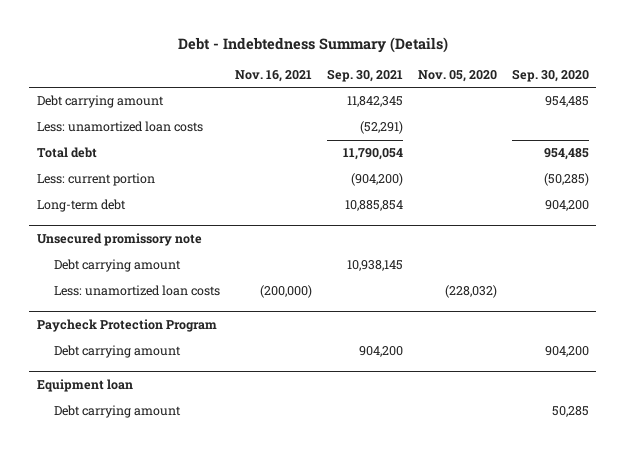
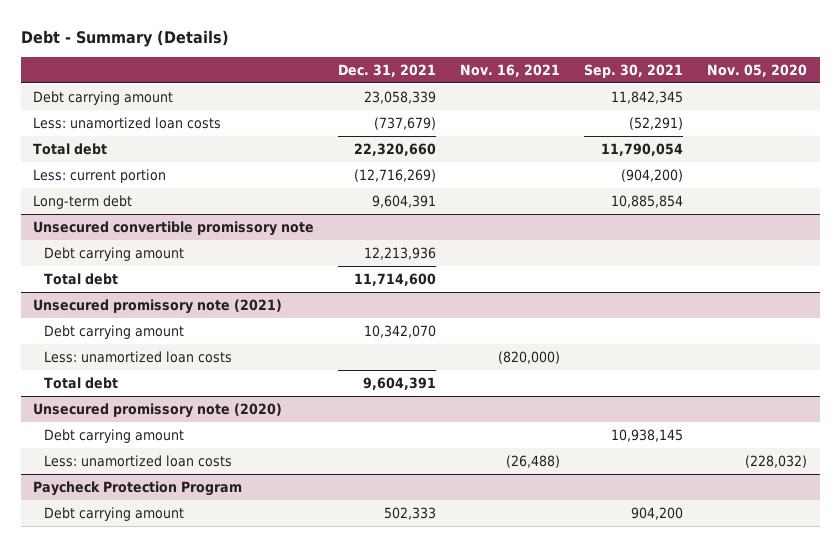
[177,36,448,53] Debt - Indebtedness Summary (Details) -> [20,29,229,47] Debt - Summary (Details)
[511,69,589,83] Sep. 30, 2020 -> none
none -> [337,63,436,77] Dec. 31, 2021
none -> [32,221,314,237] Unsecured convertible promissory note
none -> [44,247,185,262] Debt carrying amount
none -> [44,273,119,286] Total debt
none -> [32,299,282,315] Unsecured promissory note (2021)
none -> [44,325,185,340] Debt carrying amount
none -> [44,351,233,364] Less: unamortized loan costs
none -> [44,377,119,390] Total debt
[36,233,202,247] Unsecured promissory note -> [32,403,282,419] Unsecured promissory note (2020)
[259,285,312,299] (200,000) -> [506,455,561,469] (26,488)
[36,379,133,393] Equipment loan -> none
[53,405,181,419] Debt carrying amount -> none

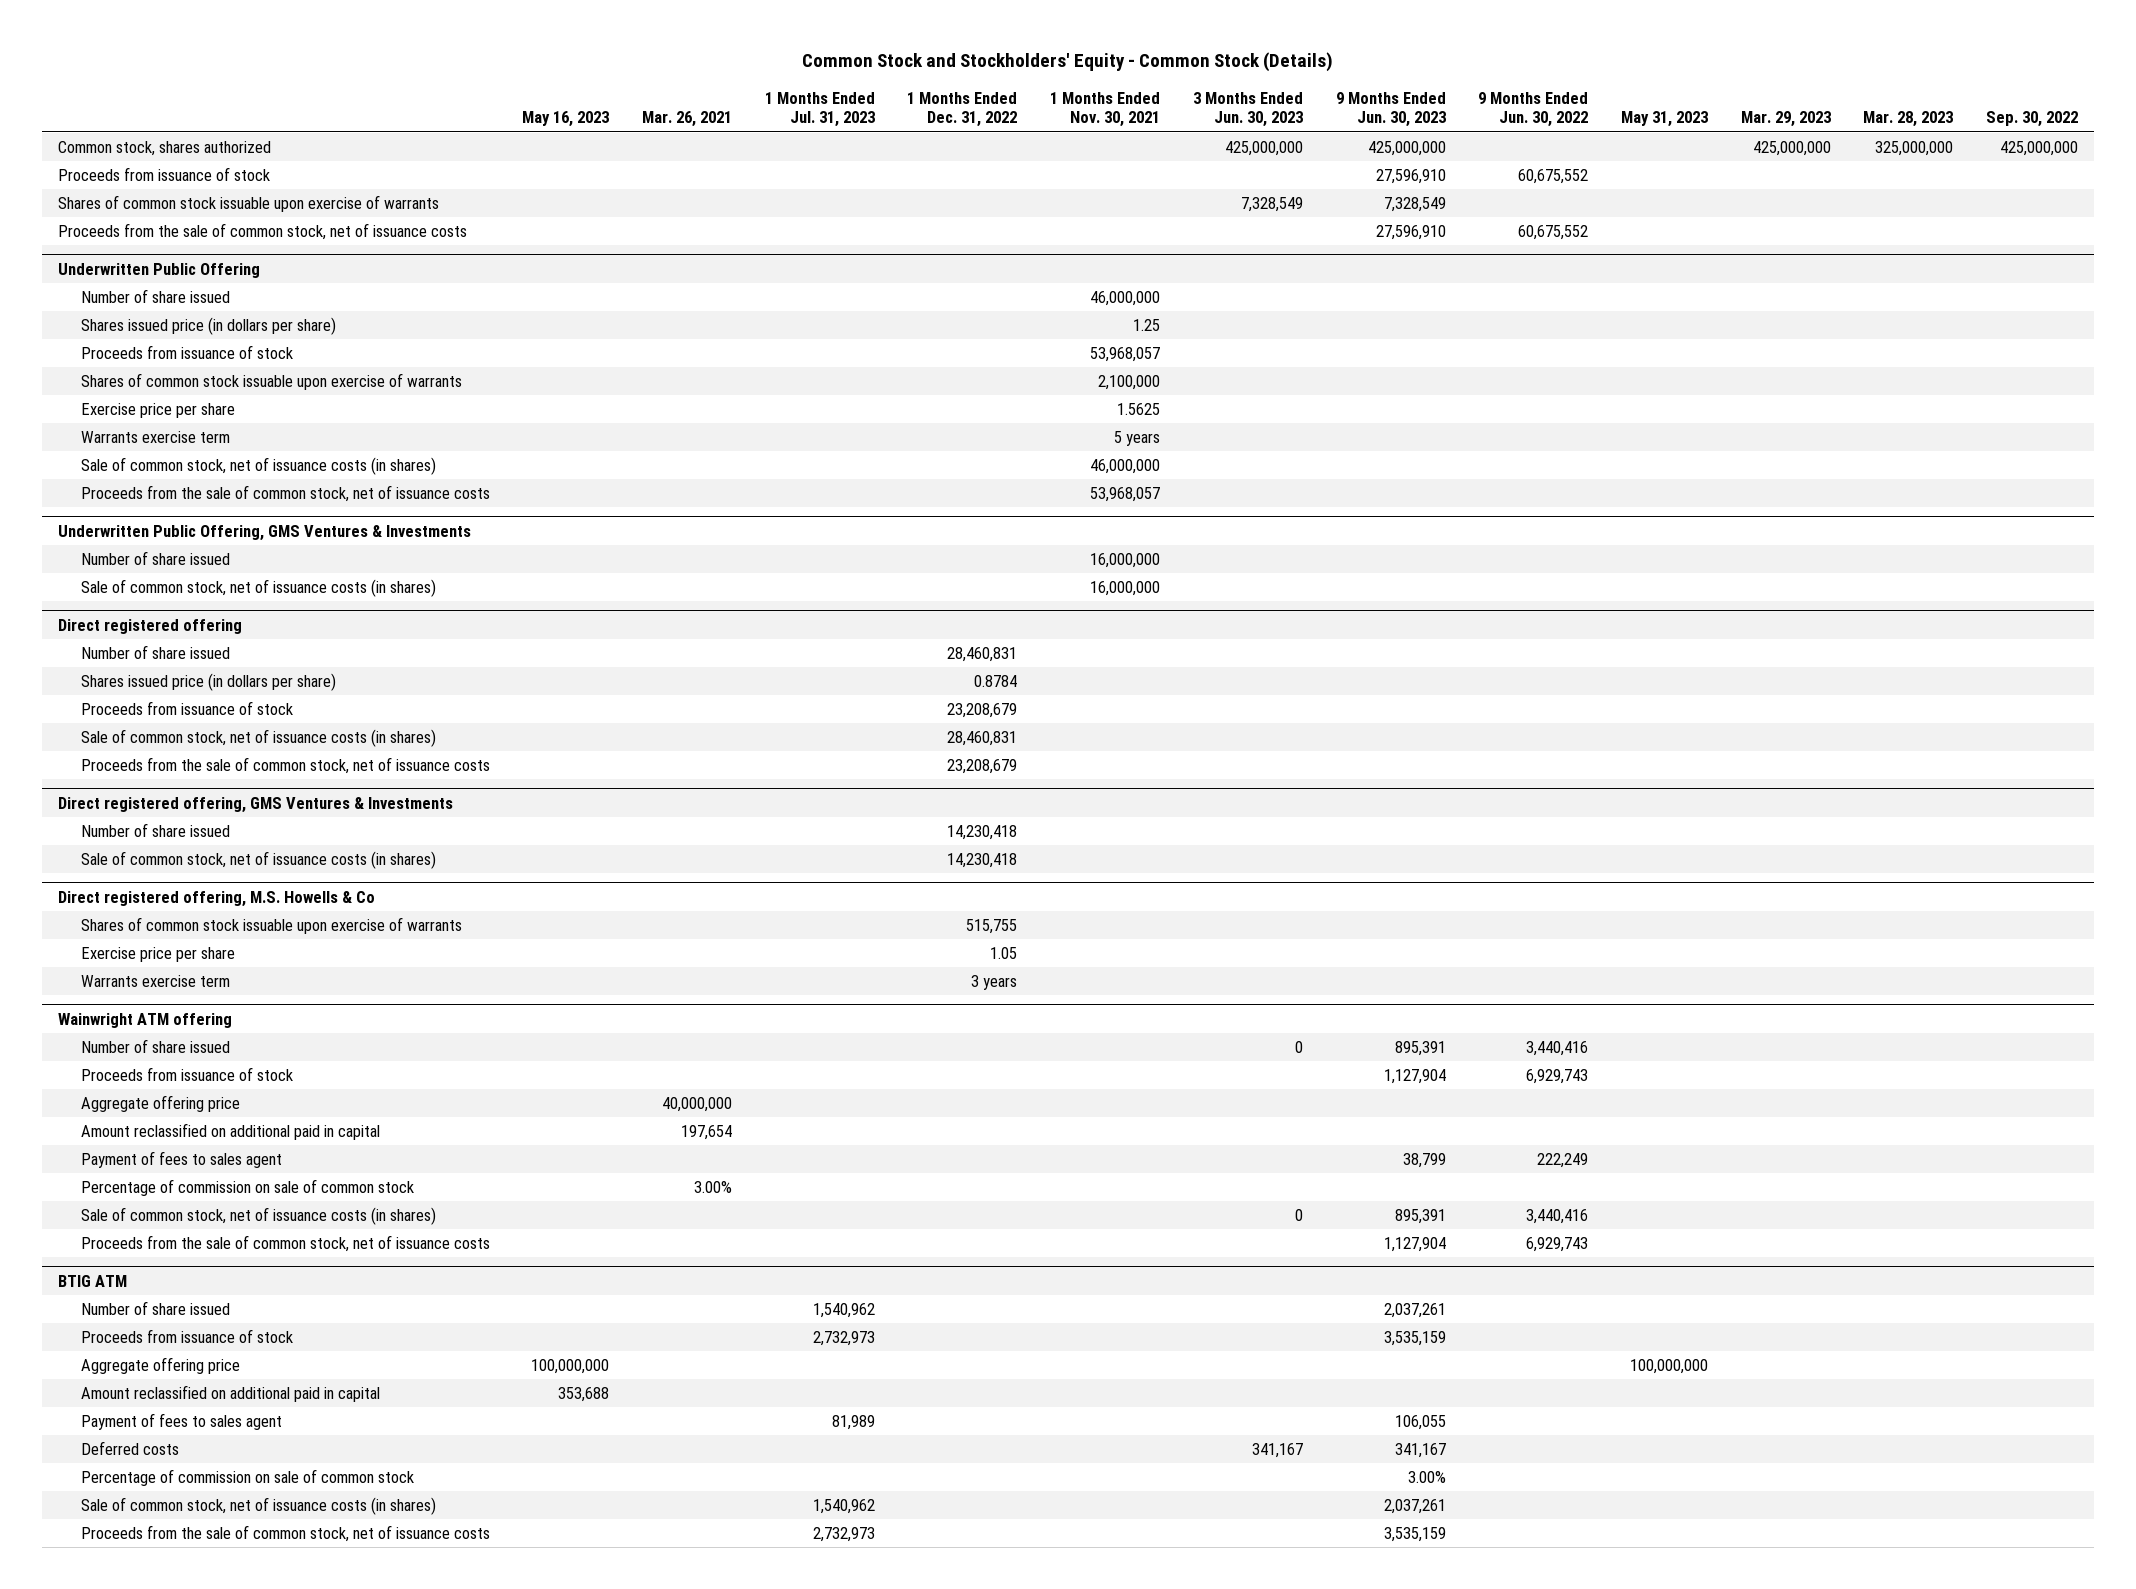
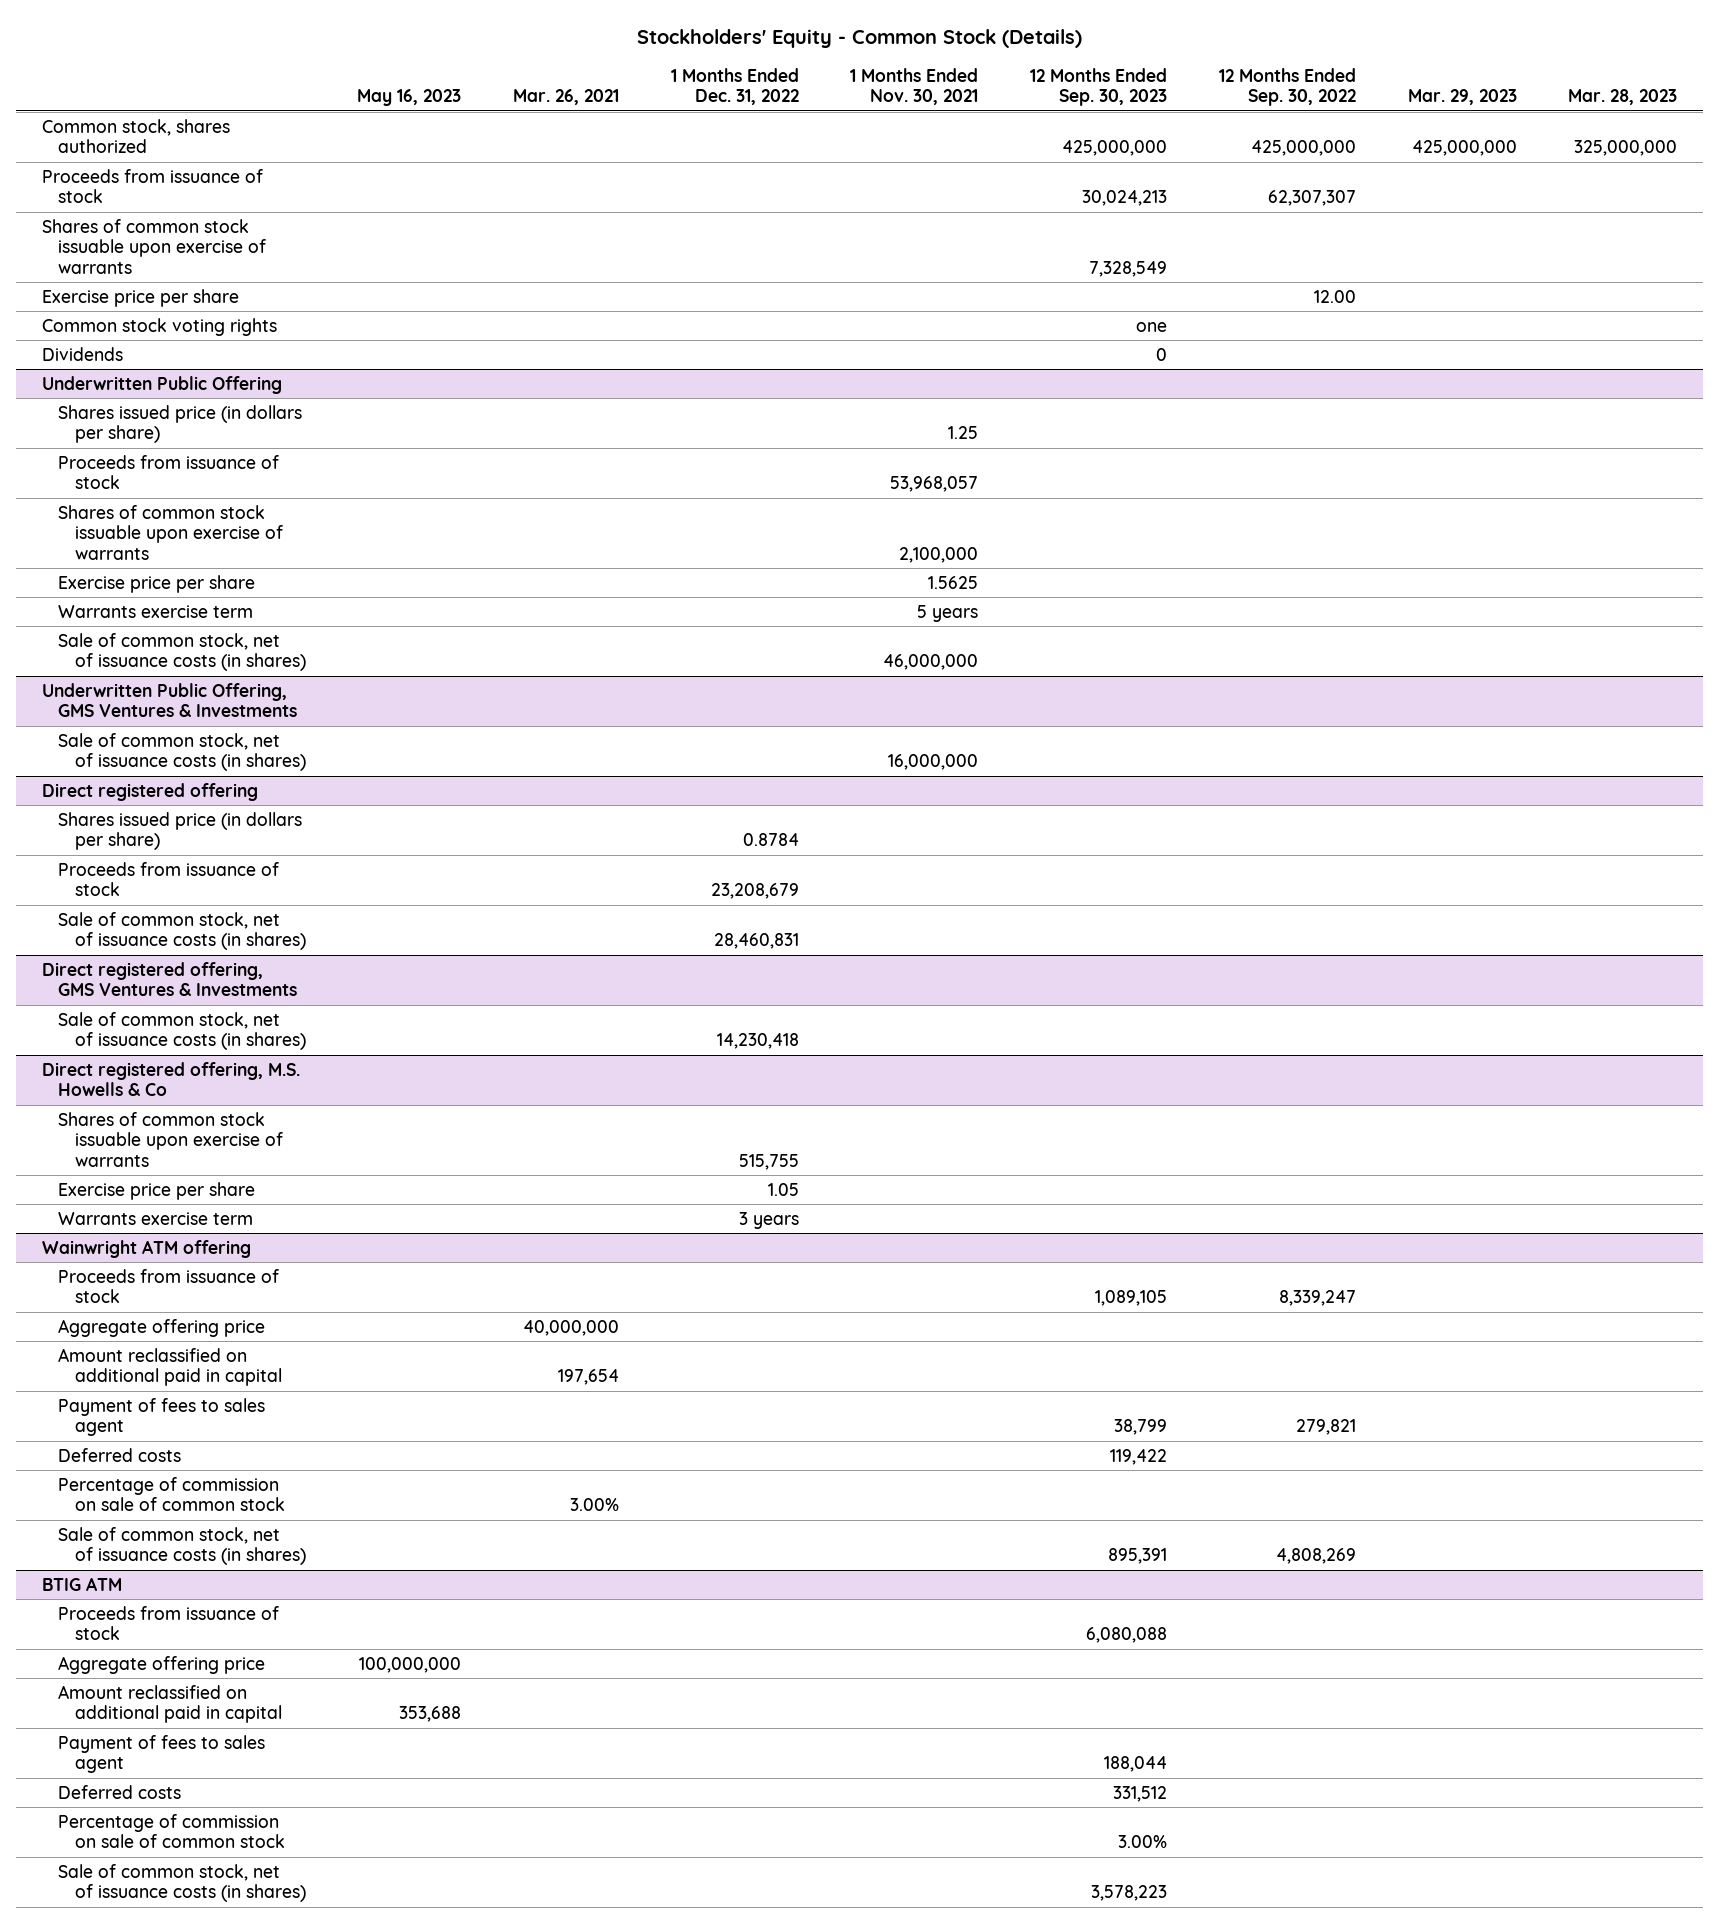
[801,52,1333,73] Common Stock and Stockholders' Equity - Common Stock (Details) -> [636,28,1082,48] Stockholders' Equity - Common Stock (Details)
[764,91,875,128] 1 Months Ended Jul. 31, 2023 -> none
[1192,91,1303,128] 3 Months Ended Jun. 30, 2023 -> none
[1335,91,1446,128] 9 Months Ended Jun. 30, 2023 -> none
[1478,91,1589,128] 9 Months Ended Jun. 30, 2022 -> none
[1620,111,1708,128] May 31, 2023 -> none
[1986,111,2079,128] Sep. 30, 2022 -> none
none -> [1030,67,1168,107] 12 Months Ended Sep. 30, 2023
none -> [1218,67,1356,107] 12 Months Ended Sep. 30, 2022
[57,223,467,241] Proceeds from the sale of common stock, net of issuance costs -> none
none -> [42,288,240,307] Exercise price per share
none -> [42,317,278,336] Common stock voting rights
none -> [42,346,124,361] Dividends
[80,289,230,304] Number of share issued -> none
[80,485,490,503] Proceeds from the sale of common stock, net of issuance costs -> none
[80,551,230,566] Number of share issued -> none
[80,645,230,660] Number of share issued -> none
[80,757,490,775] Proceeds from the sale of common stock, net of issuance costs -> none
[80,823,230,838] Number of share issued -> none
[80,1039,230,1054] Number of share issued -> none
none -> [58,1447,182,1462] Deferred costs
[80,1235,490,1253] Proceeds from the sale of common stock, net of issuance costs -> none
[80,1301,230,1316] Number of share issued -> none
[80,1525,490,1543] Proceeds from the sale of common stock, net of issuance costs -> none

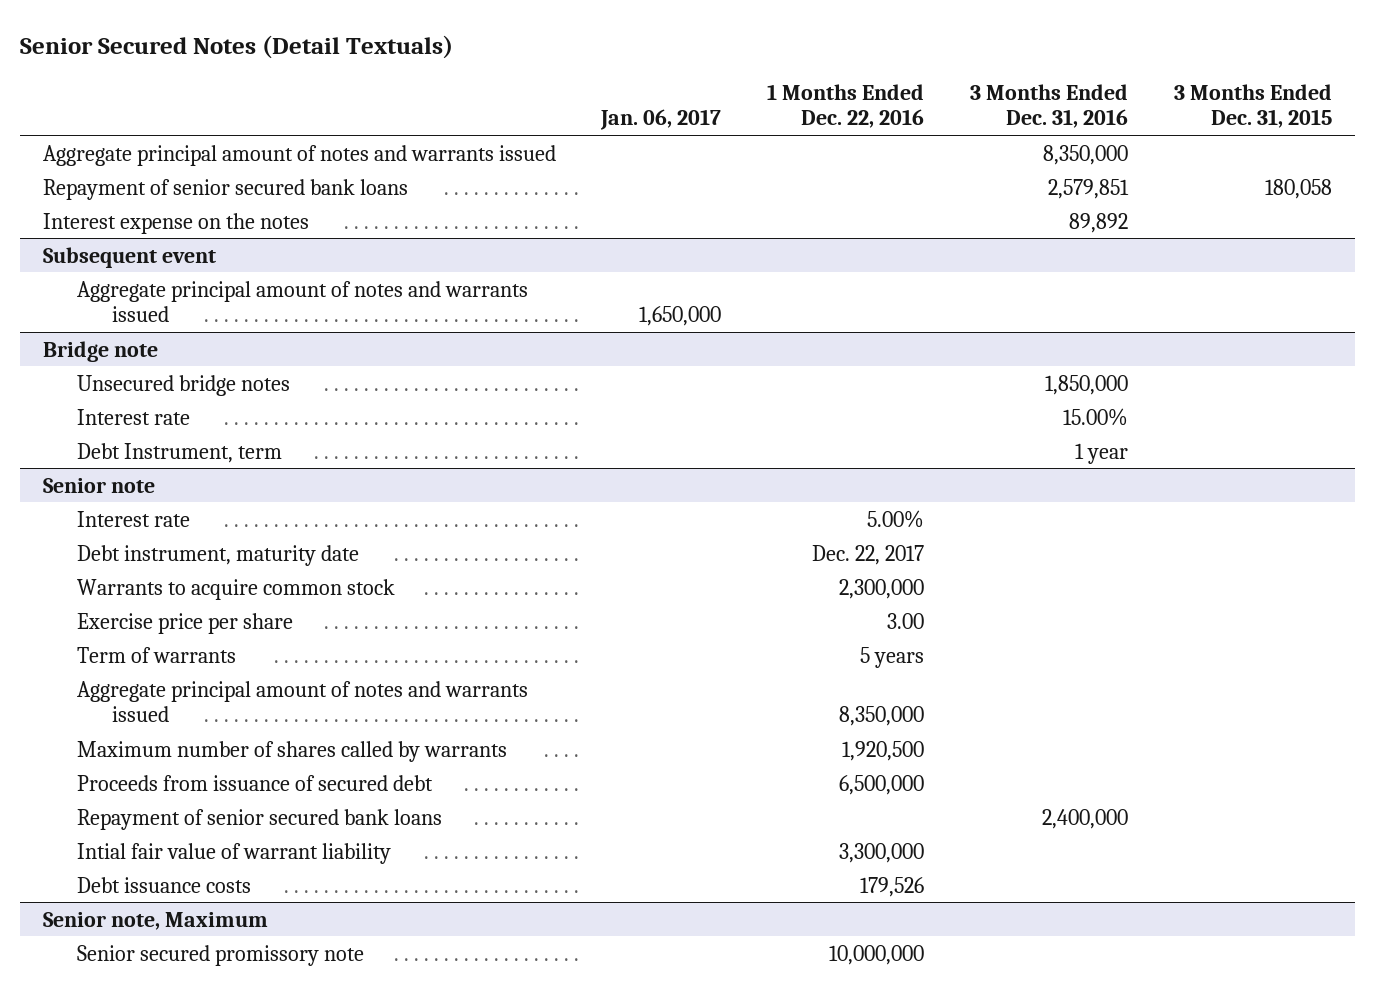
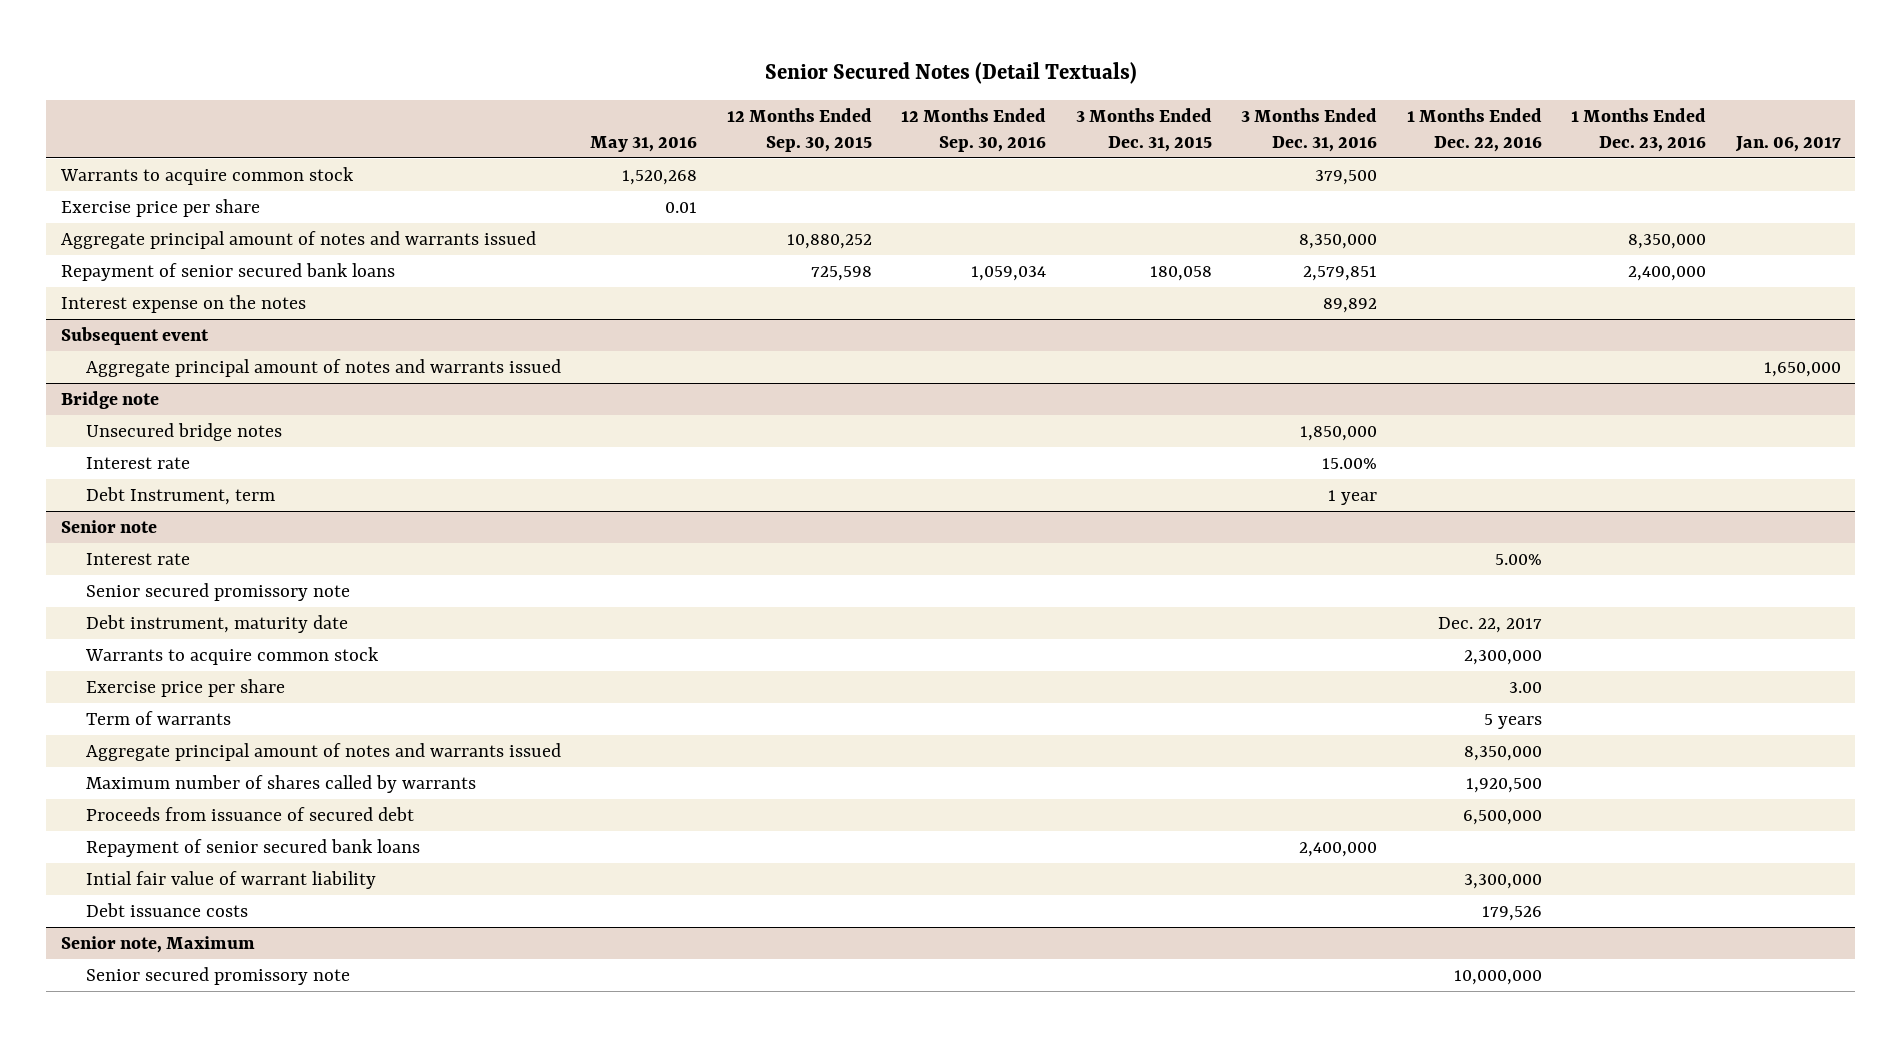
none -> [590,135,698,152] May 31, 2016
none -> [726,107,872,152] 12 Months Ended Sep. 30, 2015
none -> [901,107,1047,152] 12 Months Ended Sep. 30, 2016
none -> [1571,107,1707,152] 1 Months Ended Dec. 23, 2016
none -> [59,167,354,186] Warrants to acquire common stock
none -> [60,199,260,218] Exercise price per share
none -> [85,583,350,602] Senior secured promissory note

